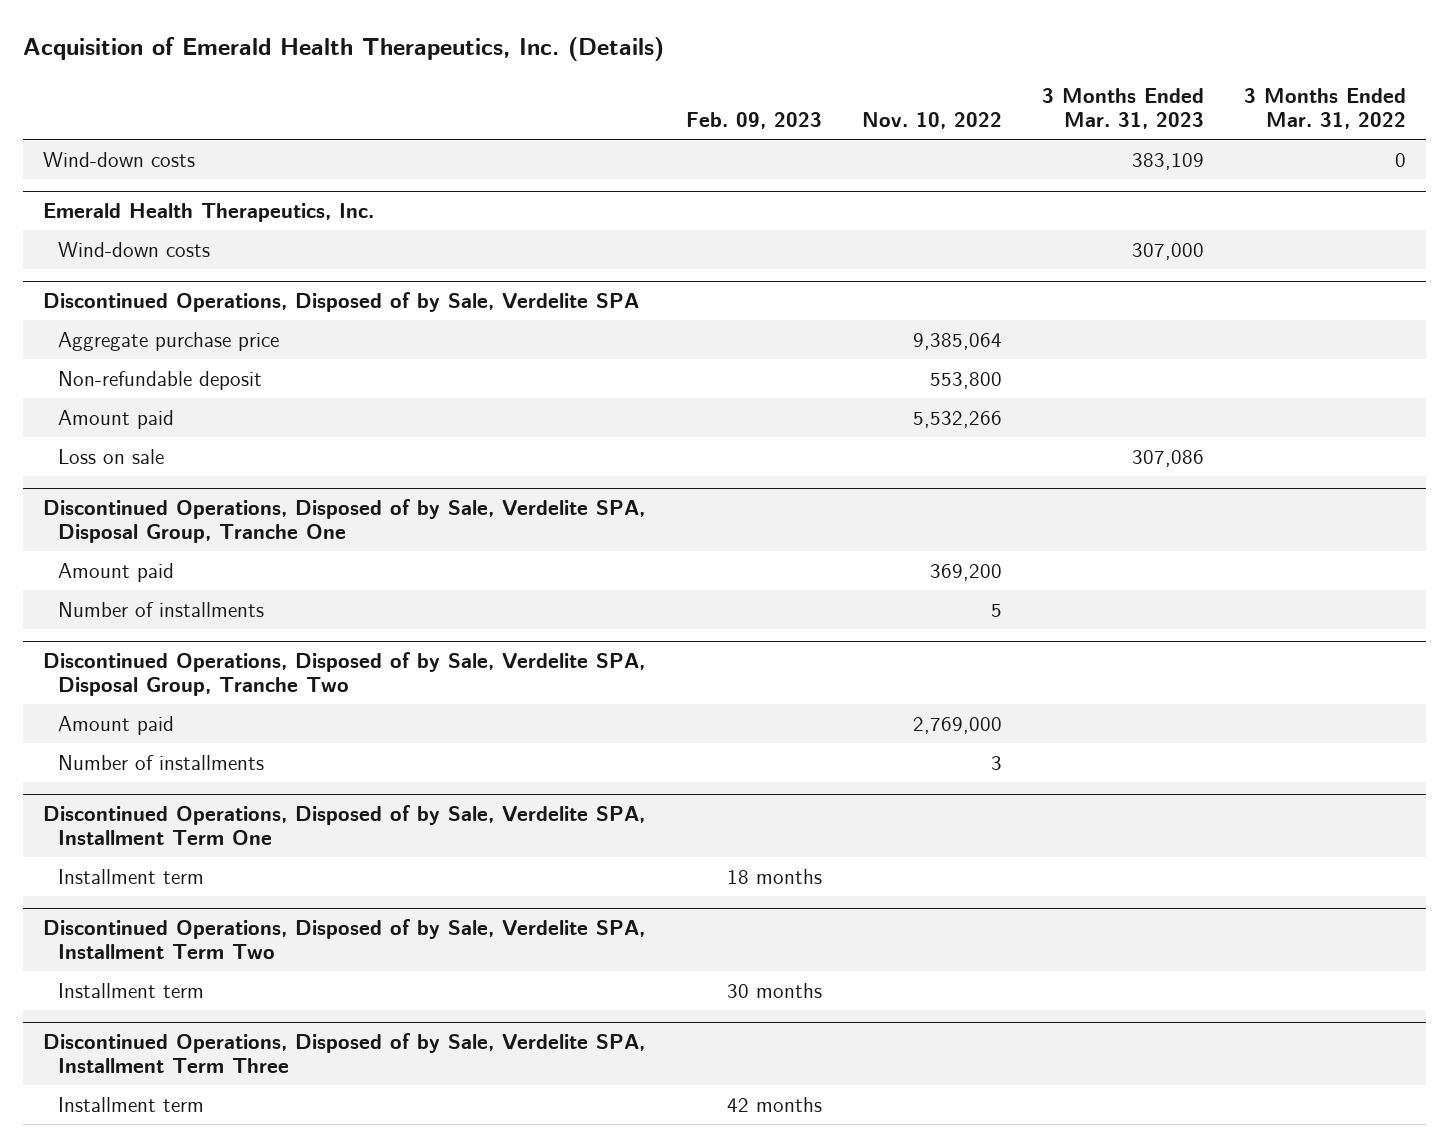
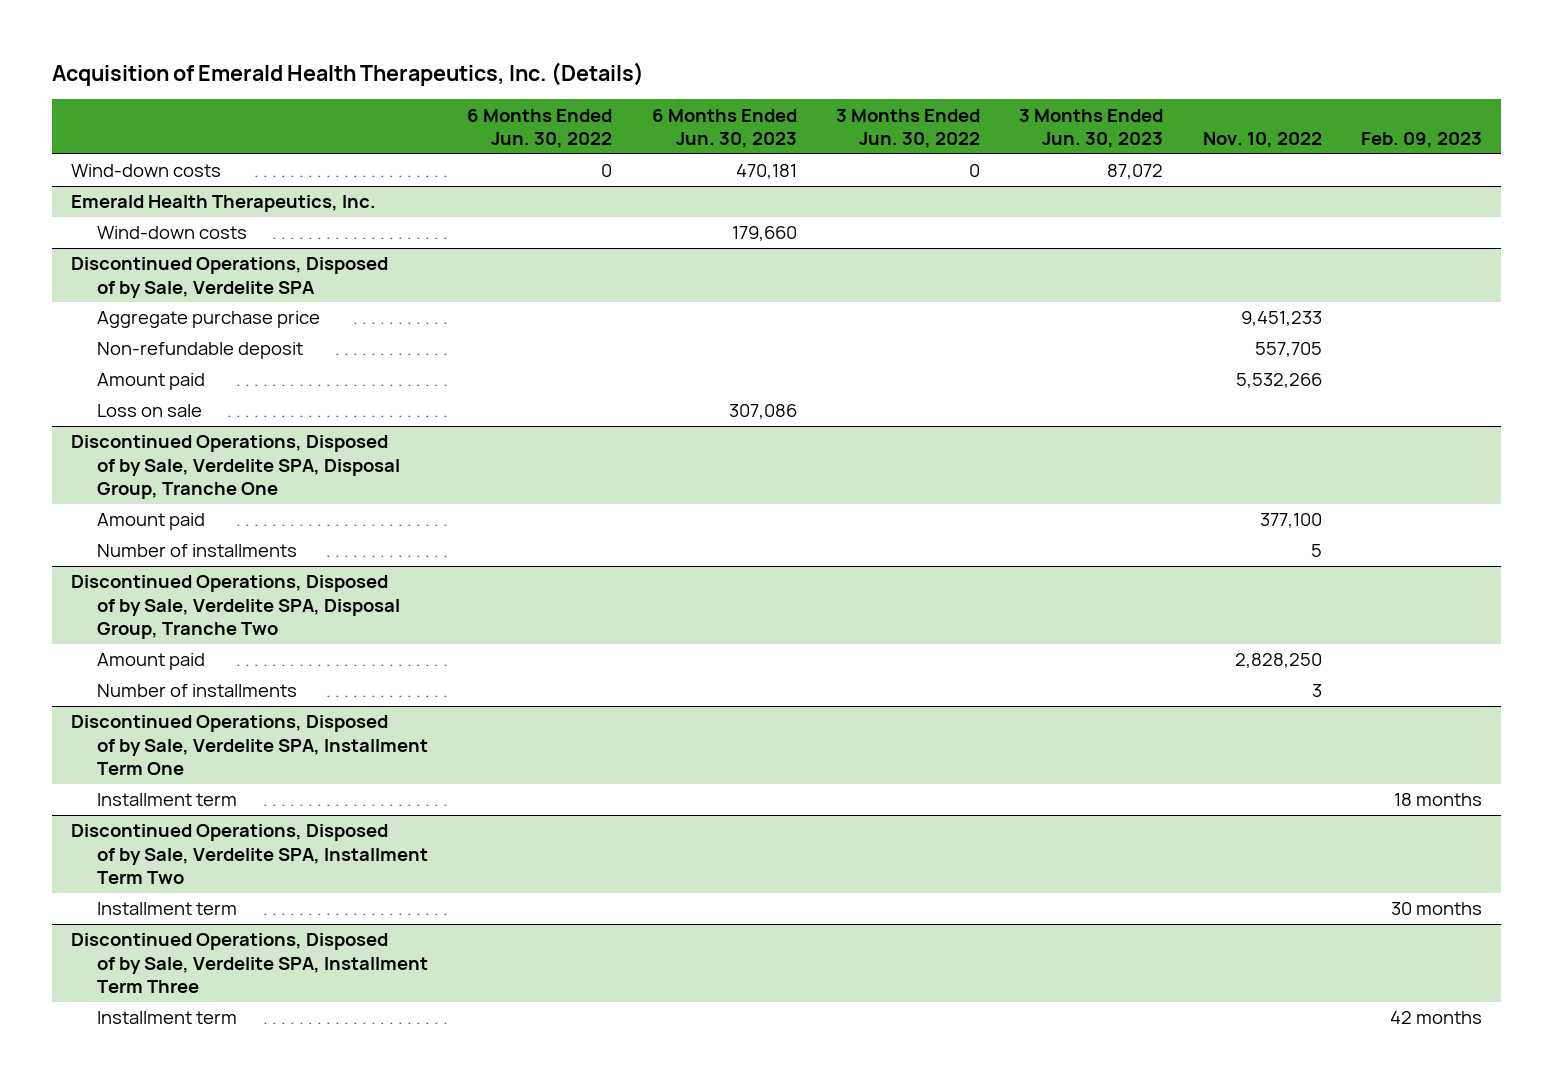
[1041,87,1204,130] 3 Months Ended Mar. 31, 2023 -> none
[1244,87,1407,130] 3 Months Ended Mar. 31, 2022 -> none
none -> [467,108,613,148] 6 Months Ended Jun. 30, 2022
none -> [651,108,797,148] 6 Months Ended Jun. 30, 2023
none -> [835,108,980,148] 3 Months Ended Jun. 30, 2022
none -> [1019,108,1164,148] 3 Months Ended Jun. 30, 2023
[912,332,1002,350] 9,385,064 -> [1240,311,1322,327] 9,451,233
[929,371,1002,389] 553,800 -> [1254,342,1322,358] 557,705
[929,563,1002,581] 369,200 -> [1259,513,1322,529] 377,100
[912,716,1002,734] 2,769,000 -> [1234,653,1322,669] 2,828,250

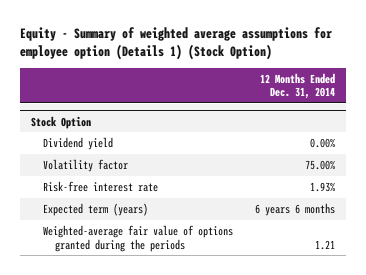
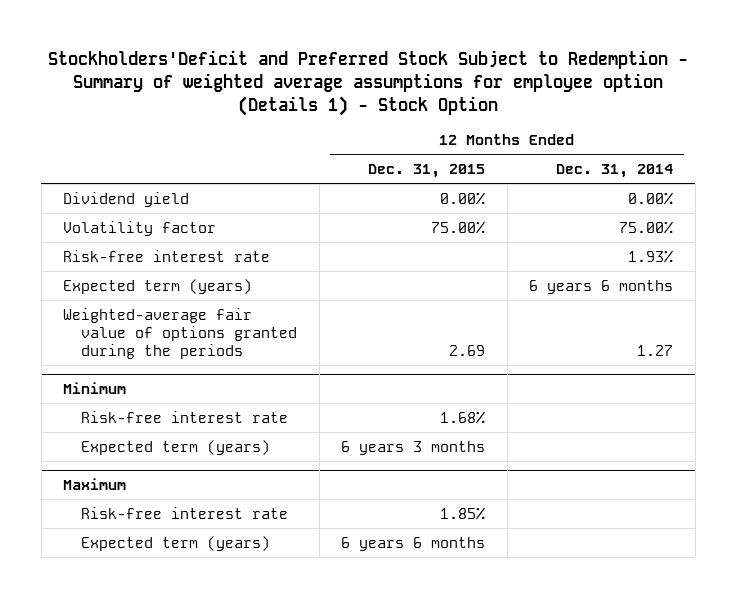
[19,26,332,60] Equity - Summary of weighted average assumptions for employee option (Details 1) (Stock Option) -> [48,49,689,116] Stockholders'Deficit and Preferred Stock Subject to Redemption - Summary of weighted average assumptions for employee option (Details 1) - Stock Option
none -> [368,164,486,179] Dec. 31, 2015
[30,115,91,129] Stock Option -> none
[314,239,335,250] 1.21 -> [637,344,674,356] 1.27
none -> [63,381,127,394] Minimum
none -> [81,410,289,423] Risk-free interest rate
none -> [81,439,271,455] Expected term (years)
none -> [63,477,127,490] Maximum
none -> [81,506,289,519] Risk-free interest rate
none -> [81,535,271,551] Expected term (years)

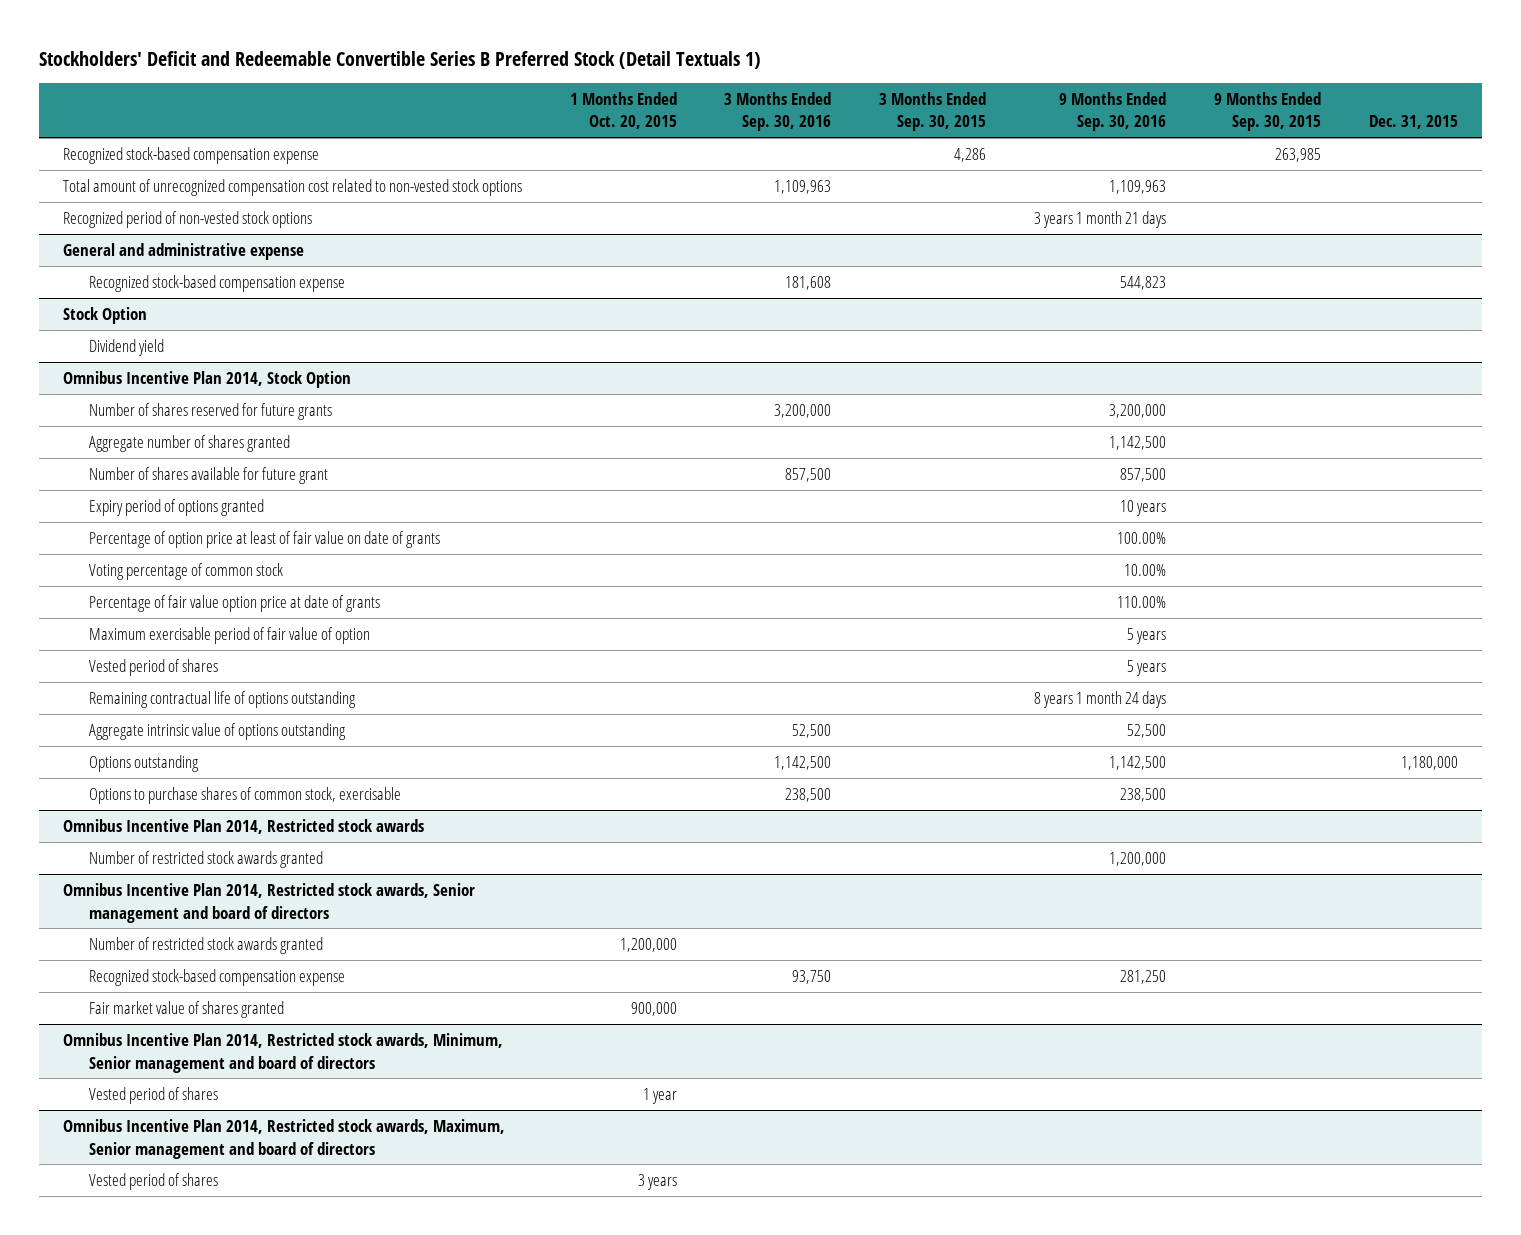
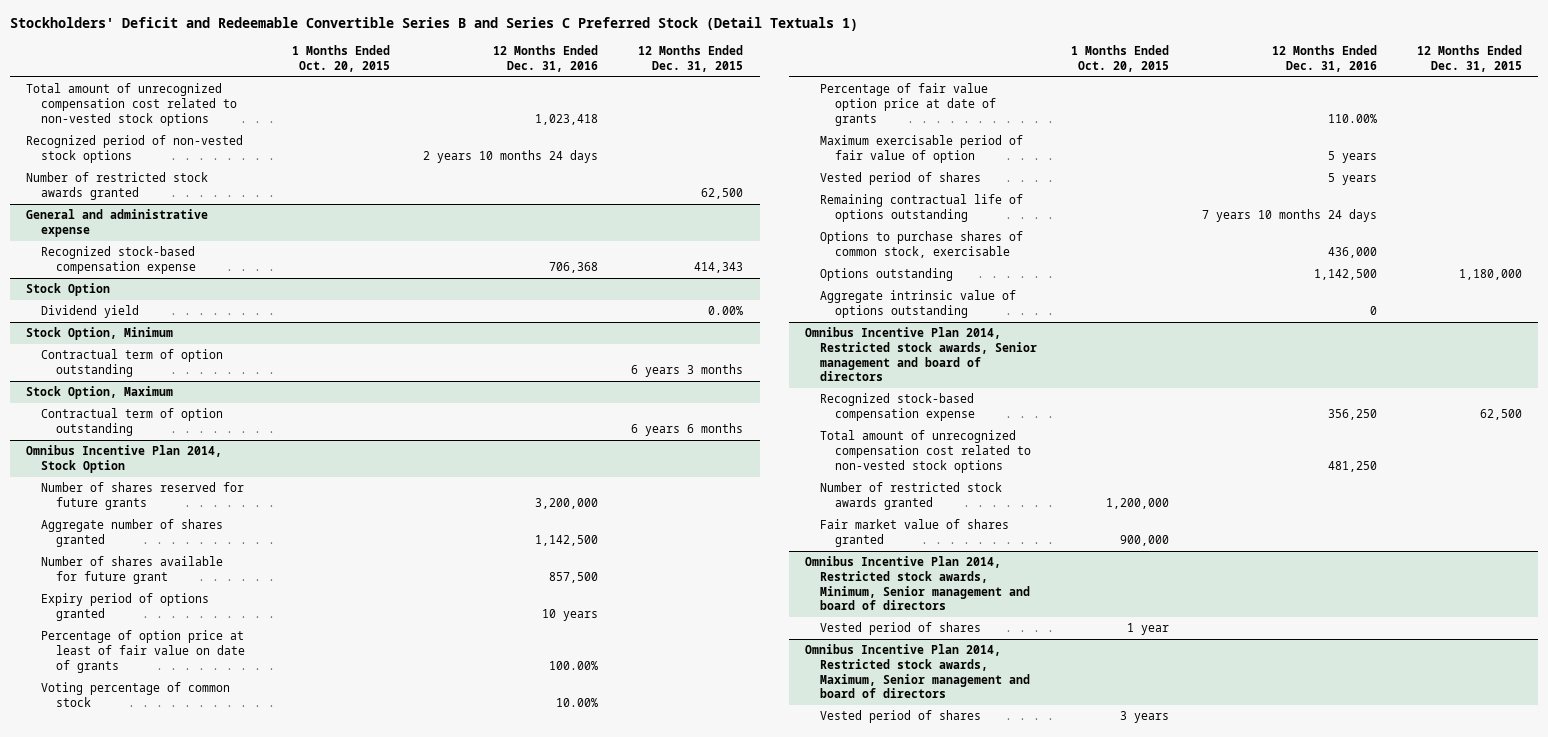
[38,50,761,69] Stockholders' Deficit and Redeemable Convertible Series B Preferred Stock (Detail Textuals 1) -> [9,16,858,31] Stockholders' Deficit and Redeemable Convertible Series B and Series C Preferred Stock (Detail Textuals 1)
[724,92,832,132] 3 Months Ended Sep. 30, 2016 -> none
[879,92,987,132] 3 Months Ended Sep. 30, 2015 -> none
[1059,92,1167,132] 9 Months Ended Sep. 30, 2016 -> none
[1213,92,1321,132] 9 Months Ended Sep. 30, 2015 -> none
[1368,115,1458,130] Dec. 31, 2015 -> none
none -> [492,45,598,72] 12 Months Ended Dec. 31, 2016
none -> [637,45,743,72] 12 Months Ended Dec. 31, 2015
[62,147,319,165] Recognized stock-based compensation expense -> none
none -> [26,172,209,200] Number of restricted stock awards granted
none -> [26,327,174,341] Stock Option, Minimum
none -> [41,349,224,377] Contractual term of option outstanding
none -> [26,386,174,400] Stock Option, Maximum
none -> [41,408,224,436] Contractual term of option outstanding
[62,819,424,835] Omnibus Incentive Plan 2014, Restricted stock awards -> none
[89,851,324,869] Number of restricted stock awards granted -> none
[89,755,200,773] Options outstanding -> [820,268,954,282] Options outstanding
[89,723,347,741] Aggregate intrinsic value of options outstanding -> [820,290,1017,318] Aggregate intrinsic value of options outstanding
none -> [820,430,1032,473] Total amount of unrecognized compensation cost related to non-vested stock options
[89,937,324,955] Number of restricted stock awards granted -> [820,482,1003,510] Number of restricted stock awards granted

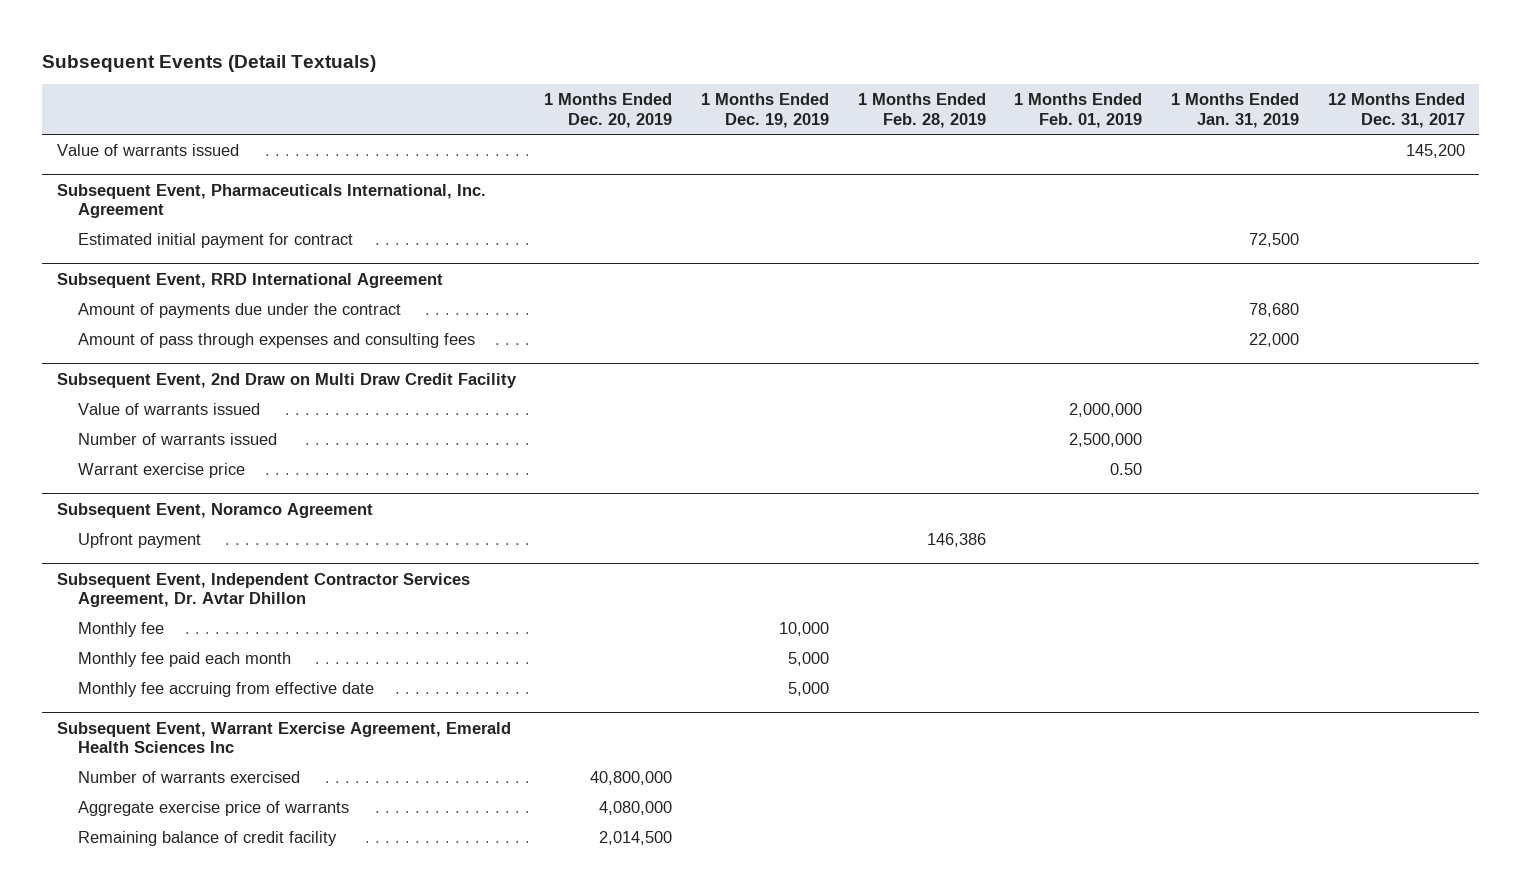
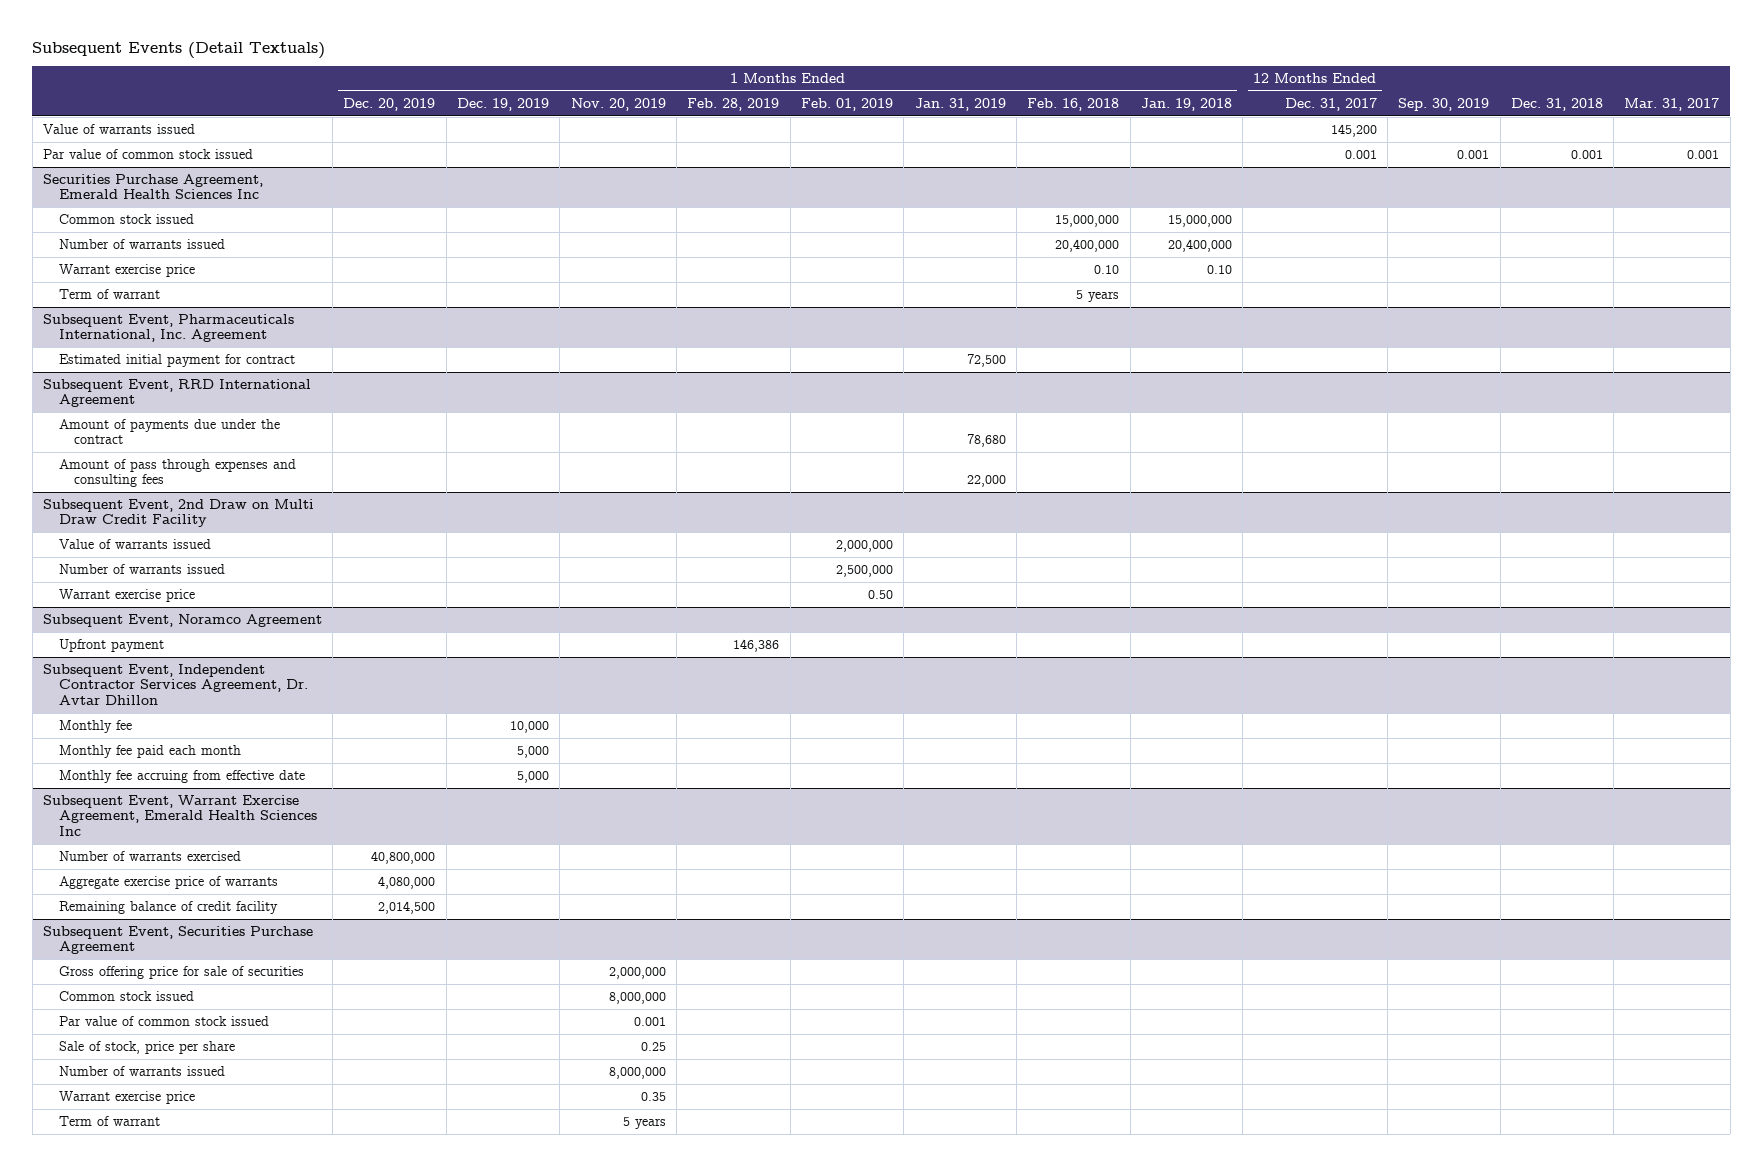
none -> [570,97,666,111] Nov. 20, 2019
none -> [1027,97,1120,111] Feb. 16, 2018
none -> [1140,97,1232,111] Jan. 19, 2018
none -> [1398,97,1490,111] Sep. 30, 2019
none -> [1510,97,1603,111] Dec. 31, 2018
none -> [1624,97,1720,111] Mar. 31, 2017
none -> [42,149,253,160] Par value of common stock issued
none -> [42,174,263,200] Securities Purchase Agreement, Emerald Health Sciences Inc
none -> [58,214,194,225] Common stock issued
none -> [58,239,225,250] Number of warrants issued
none -> [58,264,195,278] Warrant exercise price
none -> [58,289,160,300] Term of warrant
none -> [42,926,313,955] Subsequent Event, Securities Purchase Agreement
none -> [58,966,304,980] Gross offering price for sale of securities
none -> [58,991,194,1002] Common stock issued
none -> [58,1016,269,1027] Par value of common stock issued
none -> [58,1041,235,1055] Sale of stock, price per share
none -> [58,1066,225,1077] Number of warrants issued
none -> [58,1091,195,1105] Warrant exercise price
none -> [58,1116,160,1127] Term of warrant

